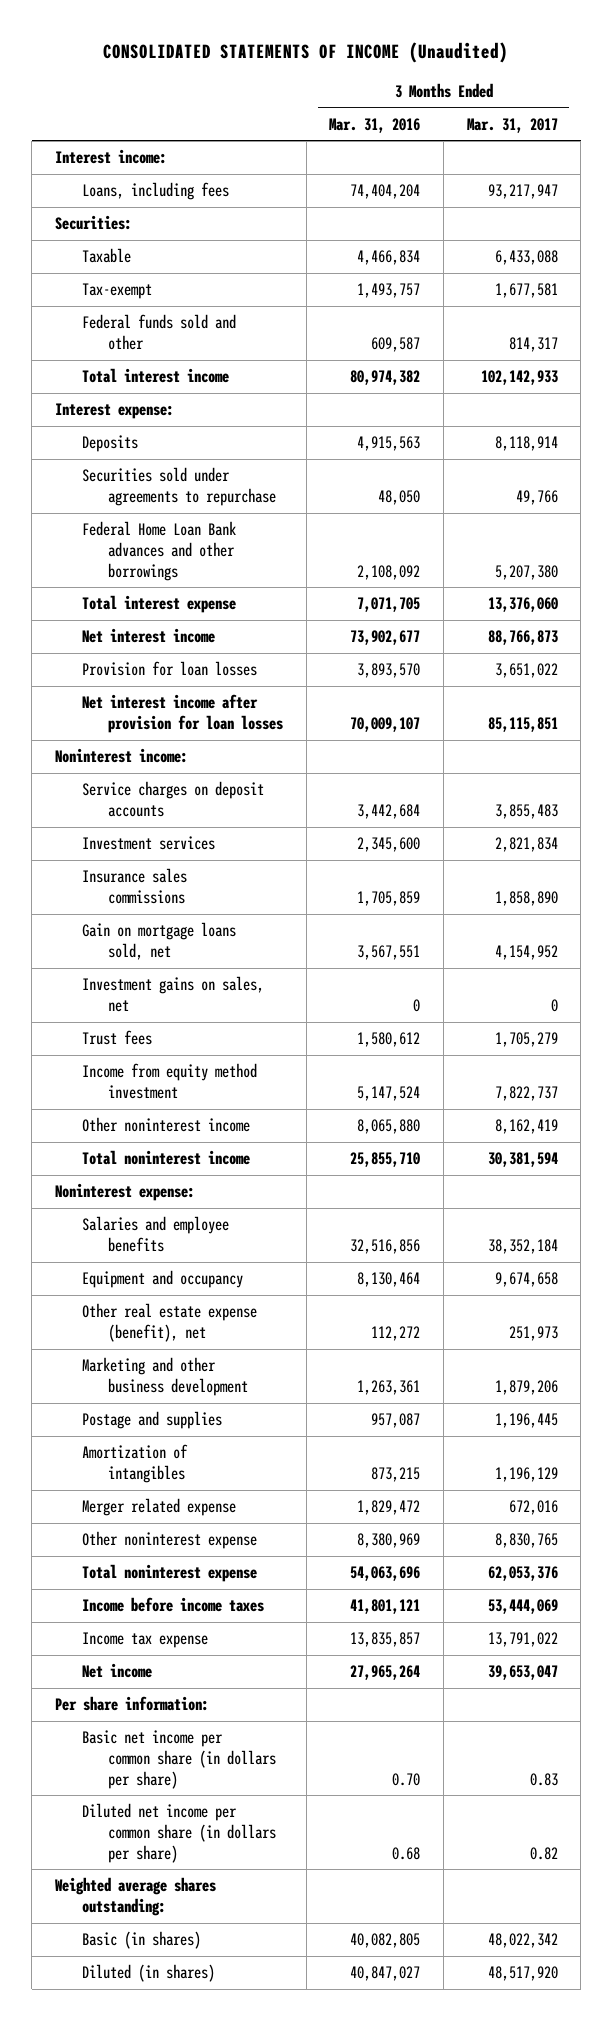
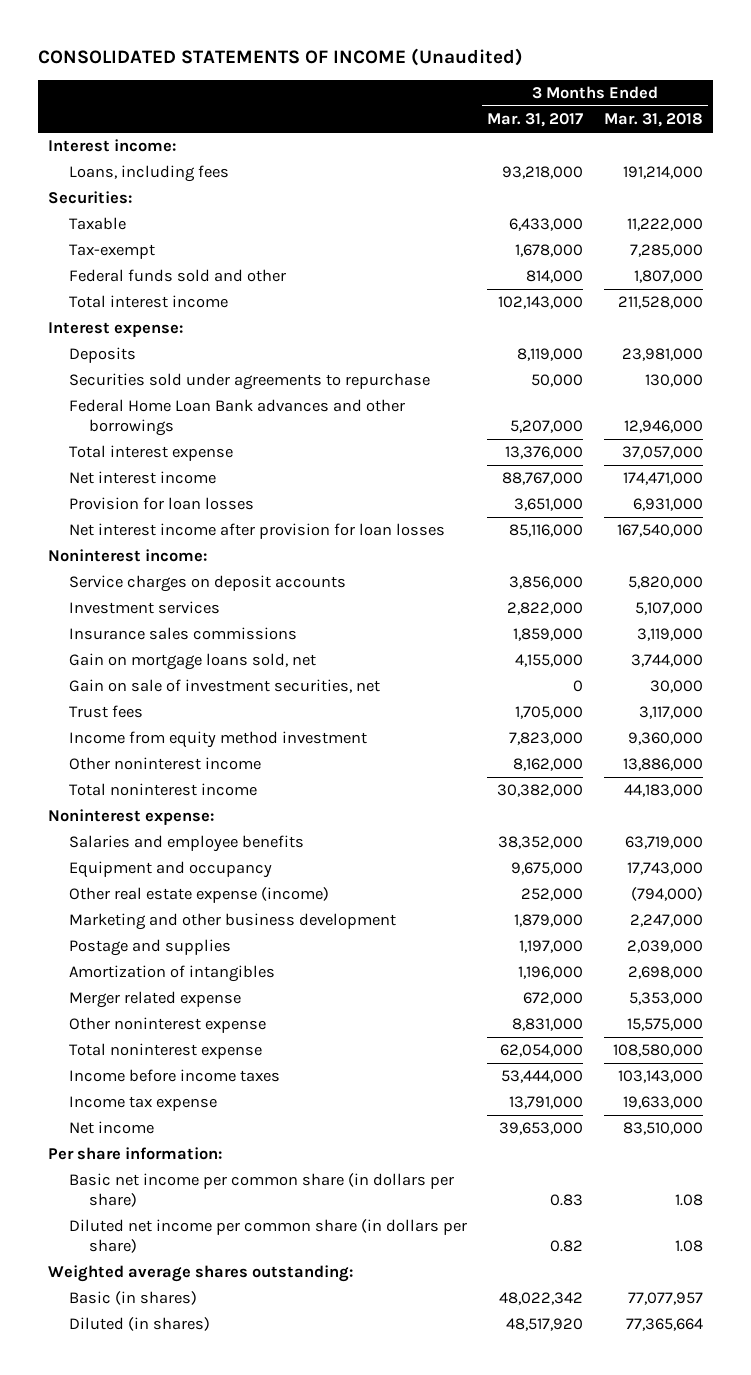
[329,117,421,133] Mar. 31, 2016 -> none
none -> [603,113,703,128] Mar. 31, 2018
[487,184,558,200] 93,217,947 -> [502,166,584,180] 93,218,000
[494,250,558,266] 6,433,088 -> [509,218,584,232] 6,433,000
[494,283,558,299] 1,677,581 -> [515,244,584,258] 1,678,000
[508,337,558,353] 814,317 -> [526,270,584,284] 814,000
[480,370,558,386] 102,142,933 -> [498,296,584,310] 102,143,000
[494,436,558,452] 8,118,914 -> [517,348,584,362] 8,119,000
[515,490,558,506] 49,766 -> [531,374,584,388] 50,000
[494,564,558,580] 5,207,380 -> [510,420,584,434] 5,207,000
[487,597,558,613] 13,376,060 -> [505,446,584,460] 13,376,000
[487,630,558,646] 88,766,873 -> [502,472,584,486] 88,767,000
[494,663,558,679] 3,651,022 -> [514,498,584,512] 3,651,000
[487,717,558,733] 85,115,851 -> [509,524,584,538] 85,116,000
[494,804,558,820] 3,855,483 -> [509,576,584,590] 3,856,000
[494,837,558,853] 2,821,834 -> [507,602,584,616] 2,822,000
[494,891,558,907] 1,858,890 -> [513,628,584,642] 1,859,000
[494,945,558,961] 4,154,952 -> [515,654,584,668] 4,155,000
[81,976,264,1013] Investment gains on sales, net -> [68,679,380,694] Gain on sale of investment securities, net
[494,1032,558,1048] 1,705,279 -> [515,706,584,720] 1,705,000
[494,1086,558,1102] 7,822,737 -> [509,732,584,746] 7,823,000
[494,1119,558,1135] 8,162,419 -> [513,758,584,772] 8,162,000
[487,1152,558,1168] 30,381,594 -> [497,784,584,798] 30,382,000
[487,1239,558,1255] 38,352,184 -> [498,836,584,850] 38,352,000
[494,1272,558,1288] 9,674,658 -> [511,862,584,876] 9,675,000
[81,1303,257,1343] Other real estate expense (benefit), net -> [68,887,329,904] Other real estate expense (income)
[508,1326,558,1342] 251,973 -> [521,888,584,902] 252,000
[494,1380,558,1396] 1,879,206 -> [514,914,584,928] 1,879,000
[494,1413,558,1429] 1,196,445 -> [519,940,584,954] 1,197,000
[494,1467,558,1483] 1,196,129 -> [518,966,584,980] 1,196,000
[508,1500,558,1516] 672,016 -> [523,992,584,1006] 672,000
[494,1533,558,1549] 8,830,765 -> [512,1018,584,1032] 8,831,000
[487,1566,558,1582] 62,053,376 -> [500,1044,584,1058] 62,054,000
[487,1599,558,1615] 53,444,069 -> [501,1070,584,1084] 53,444,000
[487,1632,558,1648] 13,791,022 -> [509,1096,584,1110] 13,791,000
[487,1665,558,1681] 39,653,047 -> [499,1122,584,1136] 39,653,000

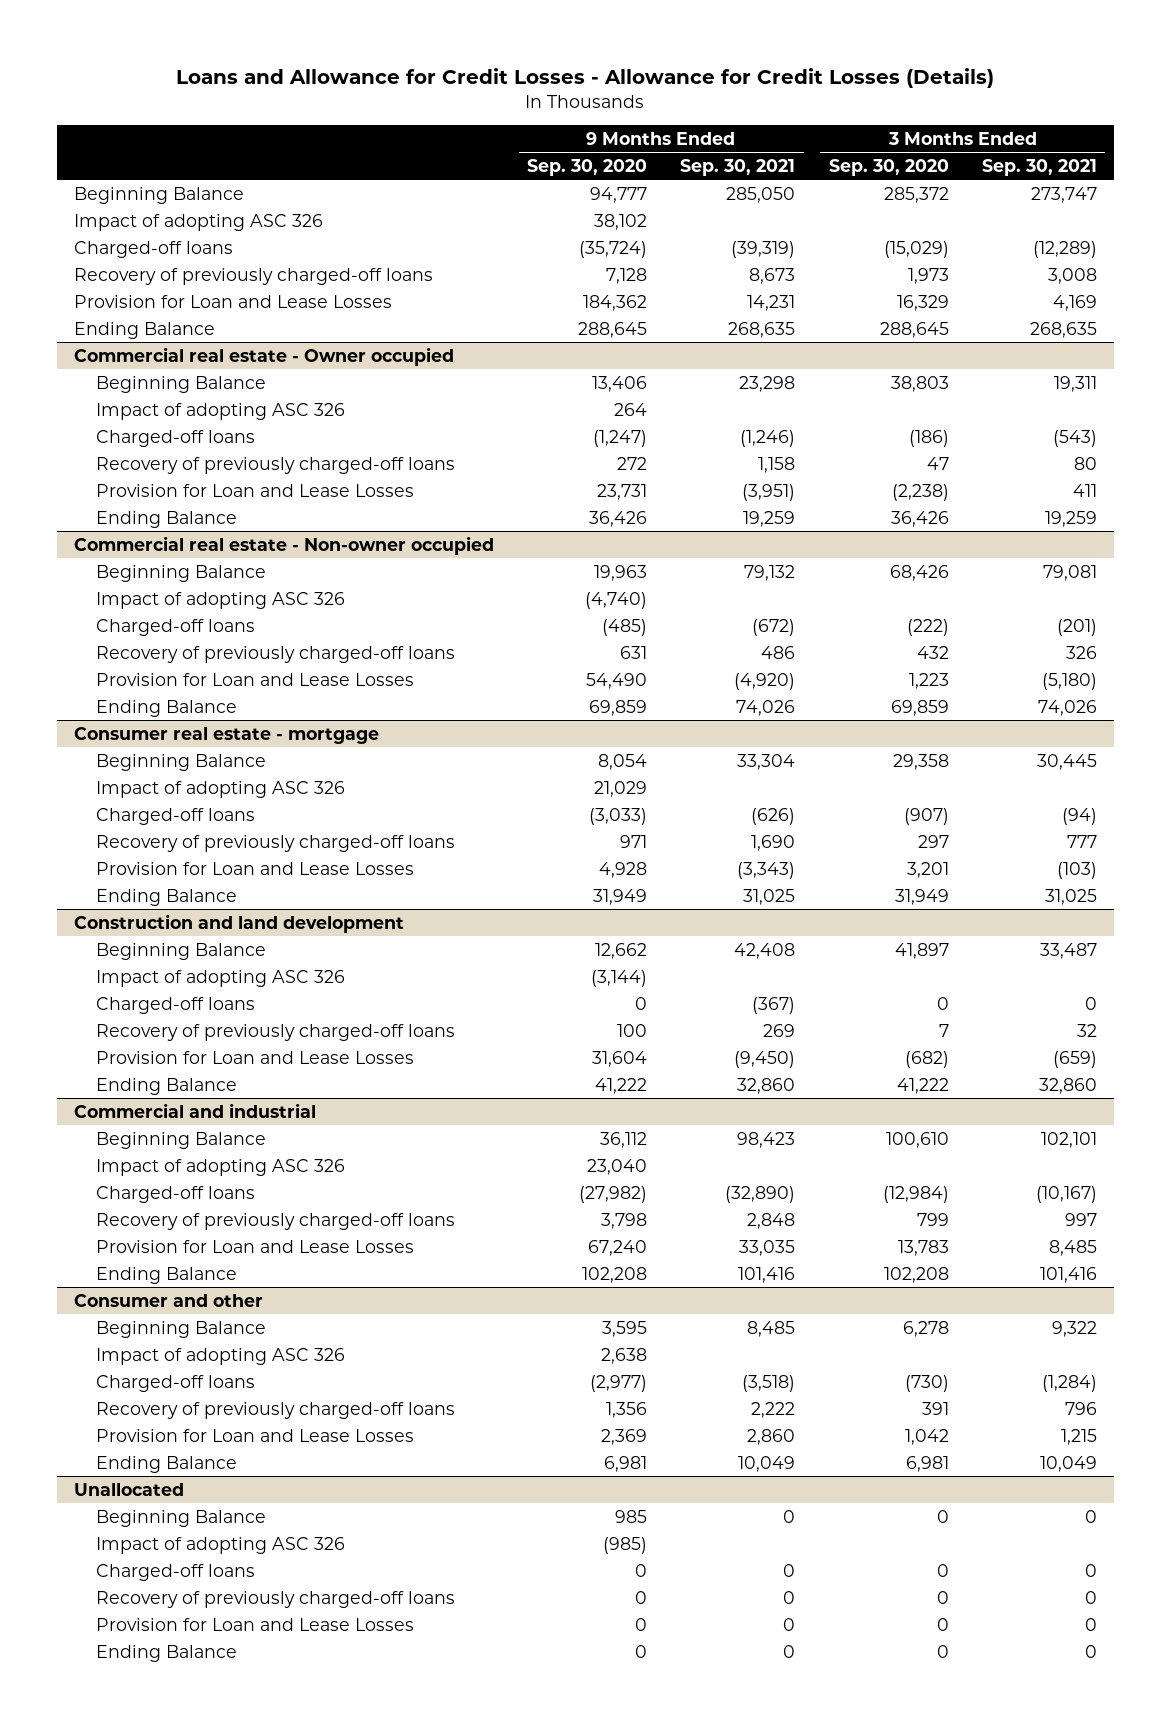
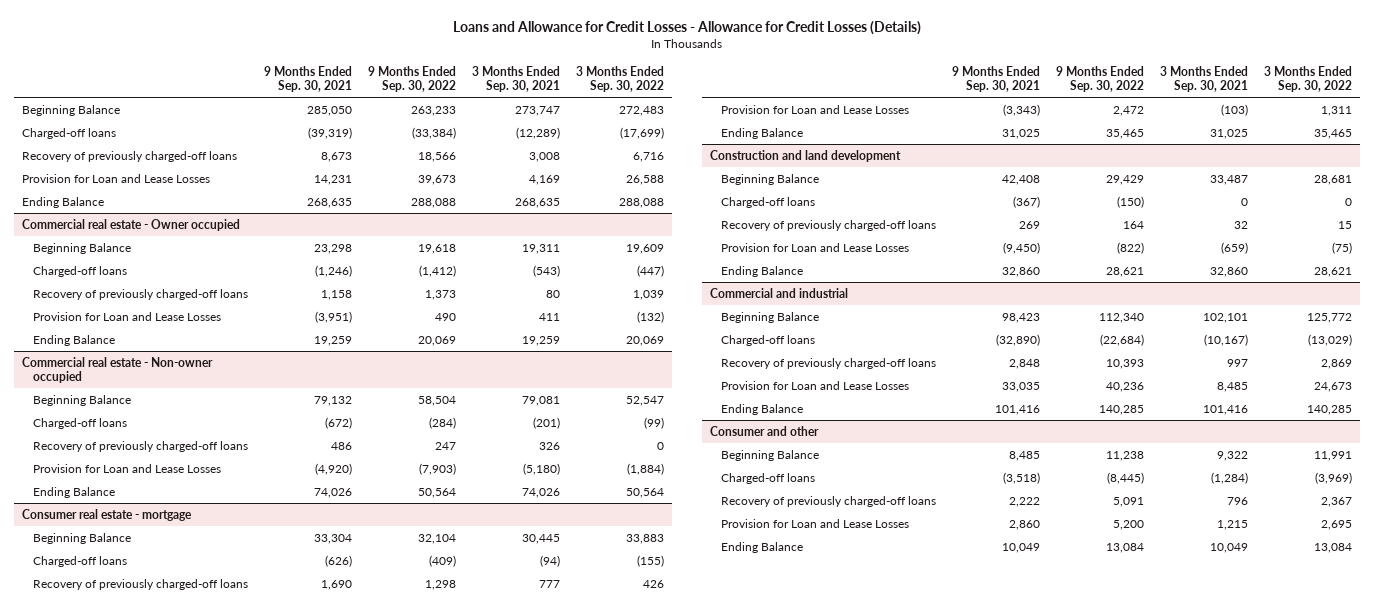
[526,158,647,176] Sep. 30, 2020 -> none
[828,158,949,176] Sep. 30, 2020 -> none
none -> [367,66,456,92] 9 Months Ended Sep. 30, 2022
none -> [575,66,664,92] 3 Months Ended Sep. 30, 2022
[73,213,323,231] Impact of adopting ASC 326 -> none
[96,402,346,420] Impact of adopting ASC 326 -> none
[96,591,346,609] Impact of adopting ASC 326 -> none
[96,780,346,798] Impact of adopting ASC 326 -> none
[96,969,346,987] Impact of adopting ASC 326 -> none
[96,1158,346,1176] Impact of adopting ASC 326 -> none
[96,1347,346,1365] Impact of adopting ASC 326 -> none
[73,1482,184,1496] Unallocated -> none
[96,1509,267,1527] Beginning Balance -> none
[96,1536,346,1554] Impact of adopting ASC 326 -> none
[96,1563,256,1581] Charged-off loans -> none
[96,1590,456,1608] Recovery of previously charged-off loans -> none
[96,1617,415,1631] Provision for Loan and Lease Losses -> none
[96,1644,238,1662] Ending Balance -> none

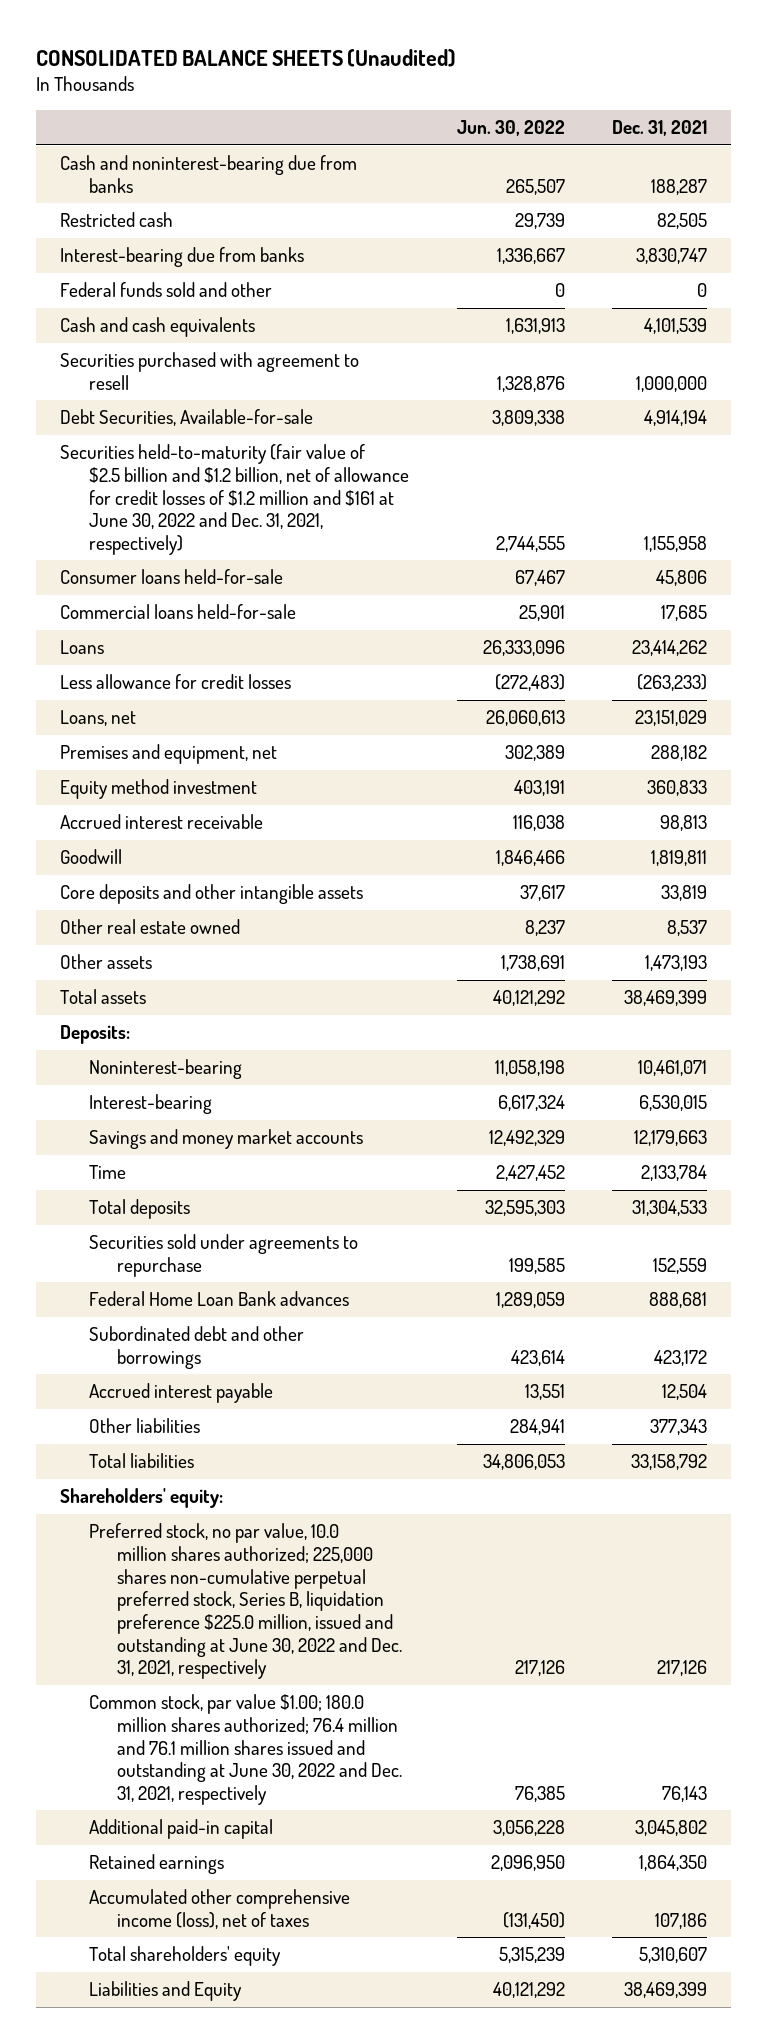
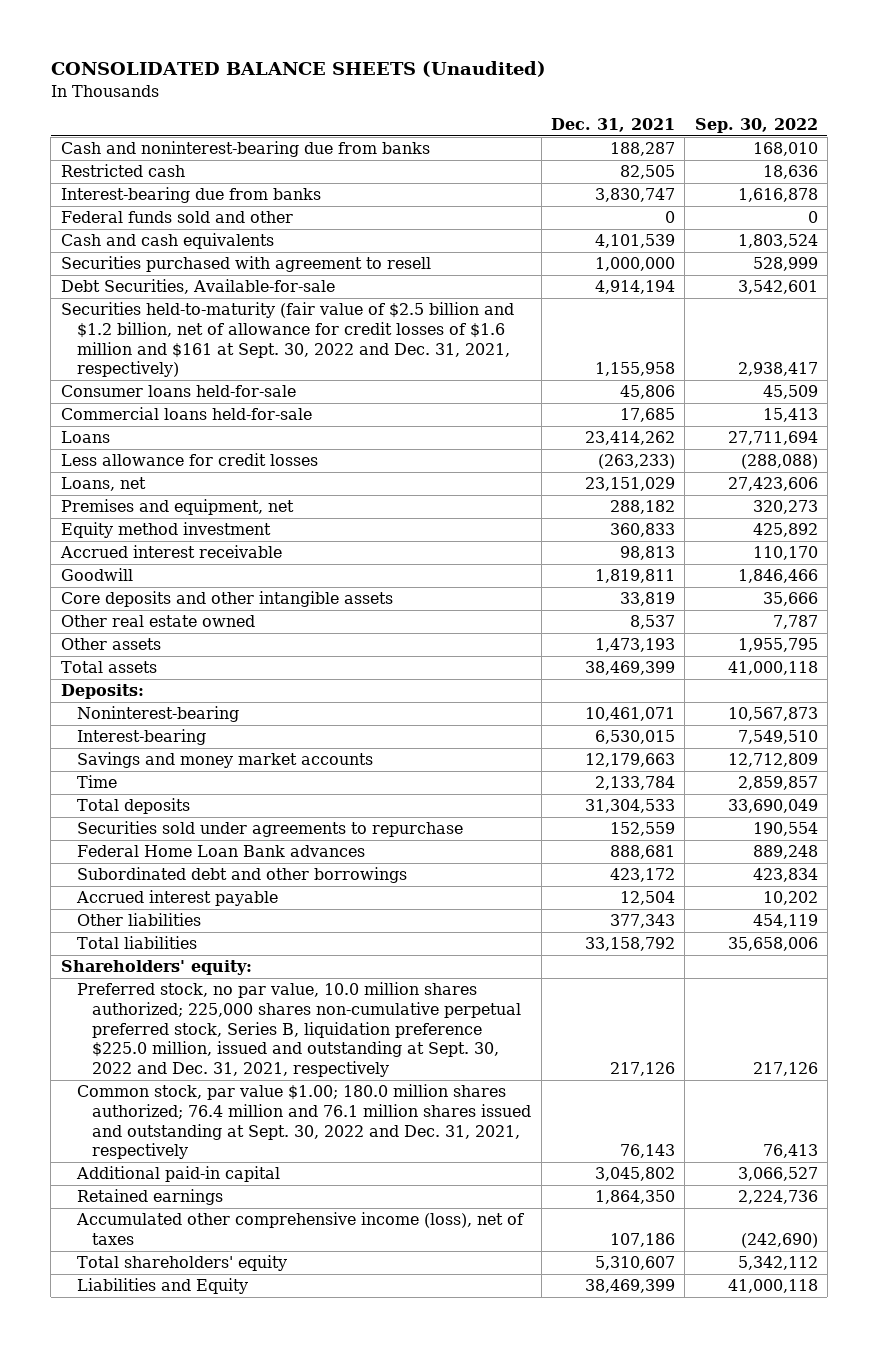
[456,120,565,137] Jun. 30, 2022 -> none
none -> [694,117,818,133] Sep. 30, 2022
[60,444,409,555] Securities held-to-maturity (fair value of $2.5 billion and $1.2 billion, net of allowance for credit losses of $1.2 million and $161 at June 30, 2022 and Dec. 31, 2021, respectively) -> [60,302,514,378] Securities held-to-maturity (fair value of $2.5 billion and $1.2 billion, net of allowance for credit losses of $1.6 million and $161 at Sept. 30, 2022 and Dec. 31, 2021, respectively)
[88,1523,403,1680] Preferred stock, no par value, 10.0 million shares authorized; 225,000 shares non-cumulative perpetual preferred stock, Series B, liquidation preference $225.0 million, issued and outstanding at June 30, 2022 and Dec. 31, 2021, respectively -> [76,982,522,1077] Preferred stock, no par value, 10.0 million shares authorized; 225,000 shares non-cumulative perpetual preferred stock, Series B, liquidation preference $225.0 million, issued and outstanding at Sept. 30, 2022 and Dec. 31, 2021, respectively
[88,1694,403,1805] Common stock, par value $1.00; 180.0 million shares authorized; 76.4 million and 76.1 million shares issued and outstanding at June 30, 2022 and Dec. 31, 2021, respectively -> [76,1084,532,1160] Common stock, par value $1.00; 180.0 million shares authorized; 76.4 million and 76.1 million shares issued and outstanding at Sept. 30, 2022 and Dec. 31, 2021, respectively

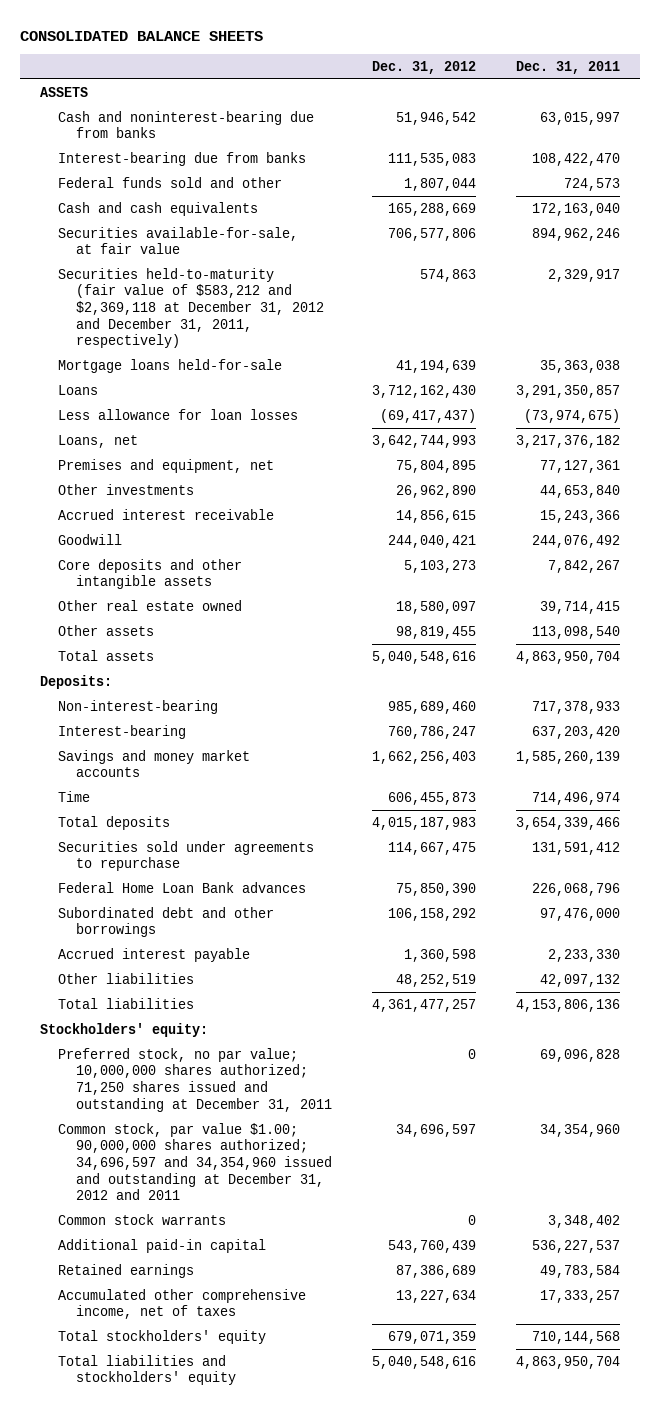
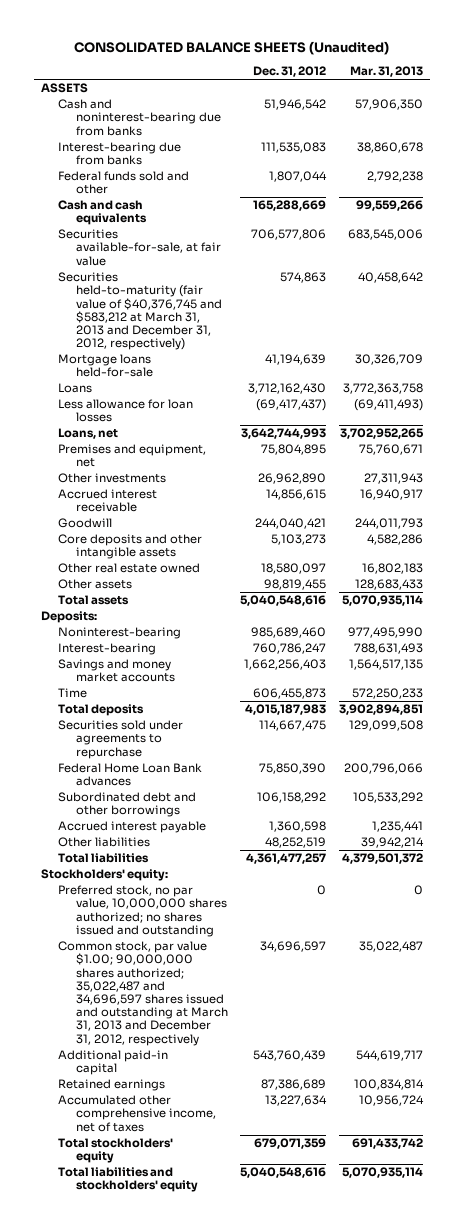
[19,30,263,41] CONSOLIDATED BALANCE SHEETS -> [74,40,390,55] CONSOLIDATED BALANCE SHEETS (Unaudited)
[516,60,621,74] Dec. 31, 2011 -> none
none -> [350,66,424,78] Mar. 31, 2013
[57,267,324,349] Securities held-to-maturity (fair value of $583,212 and $2,369,118 at December 31, 2012 and December 31, 2011, respectively) -> [58,272,222,351] Securities held-to-maturity (fair value of $40,376,745 and $583,212 at March 31, 2013 and December 31, 2012, respectively)
[57,699,218,714] Non-interest-bearing -> [58,627,182,640] Noninterest-bearing
[57,1213,226,1225] Common stock warrants -> none
[57,1047,332,1112] Preferred stock, no par value; 10,000,000 shares authorized; 71,250 shares issued and outstanding at December 31, 2011 -> [58,885,227,937] Preferred stock, no par value, 10,000,000 shares authorized; no shares issued and outstanding
[57,1122,332,1201] Common stock, par value $1.00; 90,000,000 shares authorized; 34,696,597 and 34,354,960 issued and outstanding at December 31, 2012 and 2011 -> [58,941,228,1046] Common stock, par value $1.00; 90,000,000 shares authorized; 35,022,487 and 34,696,597 shares issued and outstanding at March 31, 2013 and December 31, 2012, respectively

